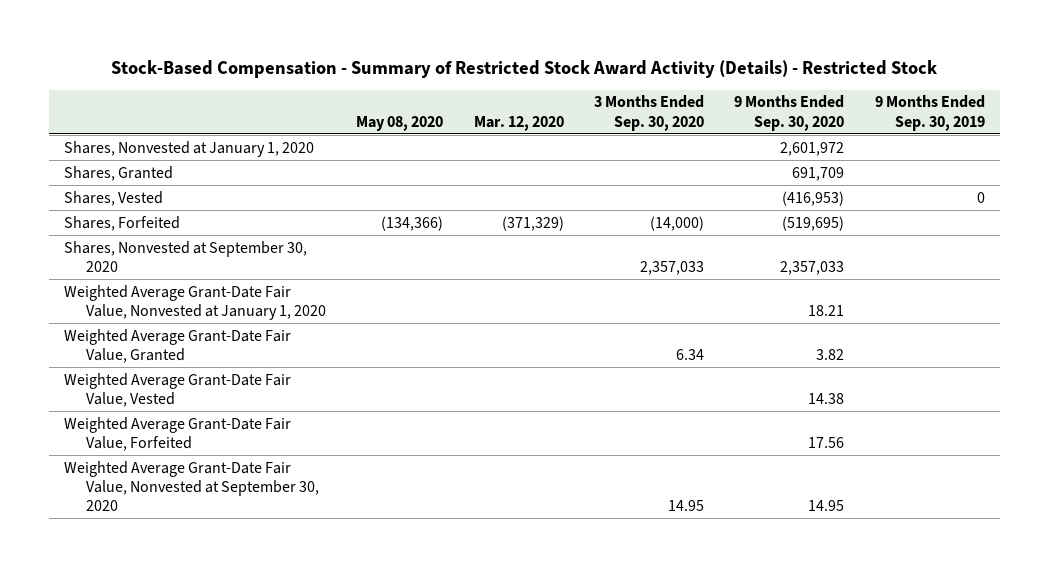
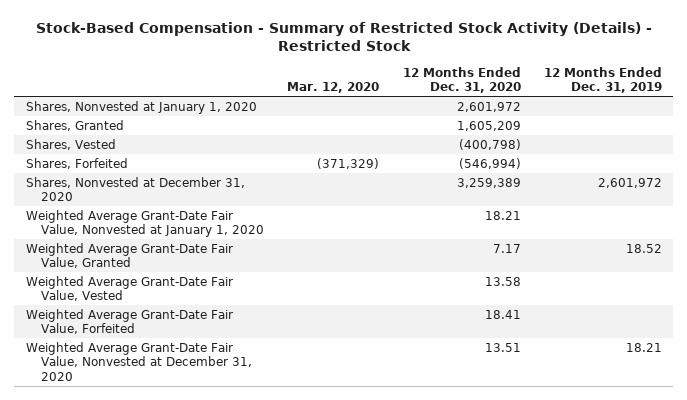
[111,59,939,78] Stock-Based Compensation - Summary of Restricted Stock Award Activity (Details) - Restricted Stock -> [35,21,652,52] Stock-Based Compensation - Summary of Restricted Stock Activity (Details) - Restricted Stock
[356,115,444,131] May 08, 2020 -> none
[594,95,705,131] 3 Months Ended Sep. 30, 2020 -> none
[734,95,845,131] 9 Months Ended Sep. 30, 2020 -> none
[874,95,985,131] 9 Months Ended Sep. 30, 2019 -> none
none -> [402,66,521,94] 12 Months Ended Dec. 31, 2020
none -> [543,66,662,94] 12 Months Ended Dec. 31, 2019
[63,240,307,273] Shares, Nonvested at September 30, 2020 -> [25,176,245,202] Shares, Nonvested at December 31, 2020
[63,460,319,512] Weighted Average Grant-Date Fair Value, Nonvested at September 30, 2020 -> [25,341,253,382] Weighted Average Grant-Date Fair Value, Nonvested at December 31, 2020

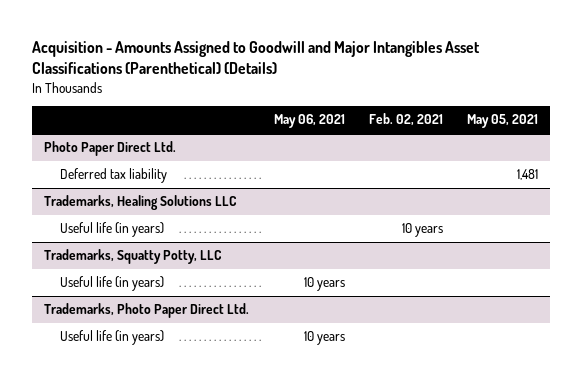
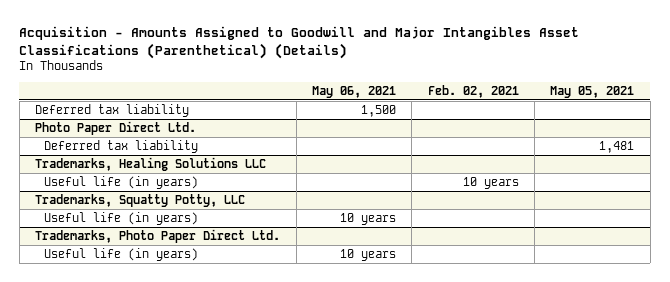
none -> [35,104,190,118] Deferred tax liability

